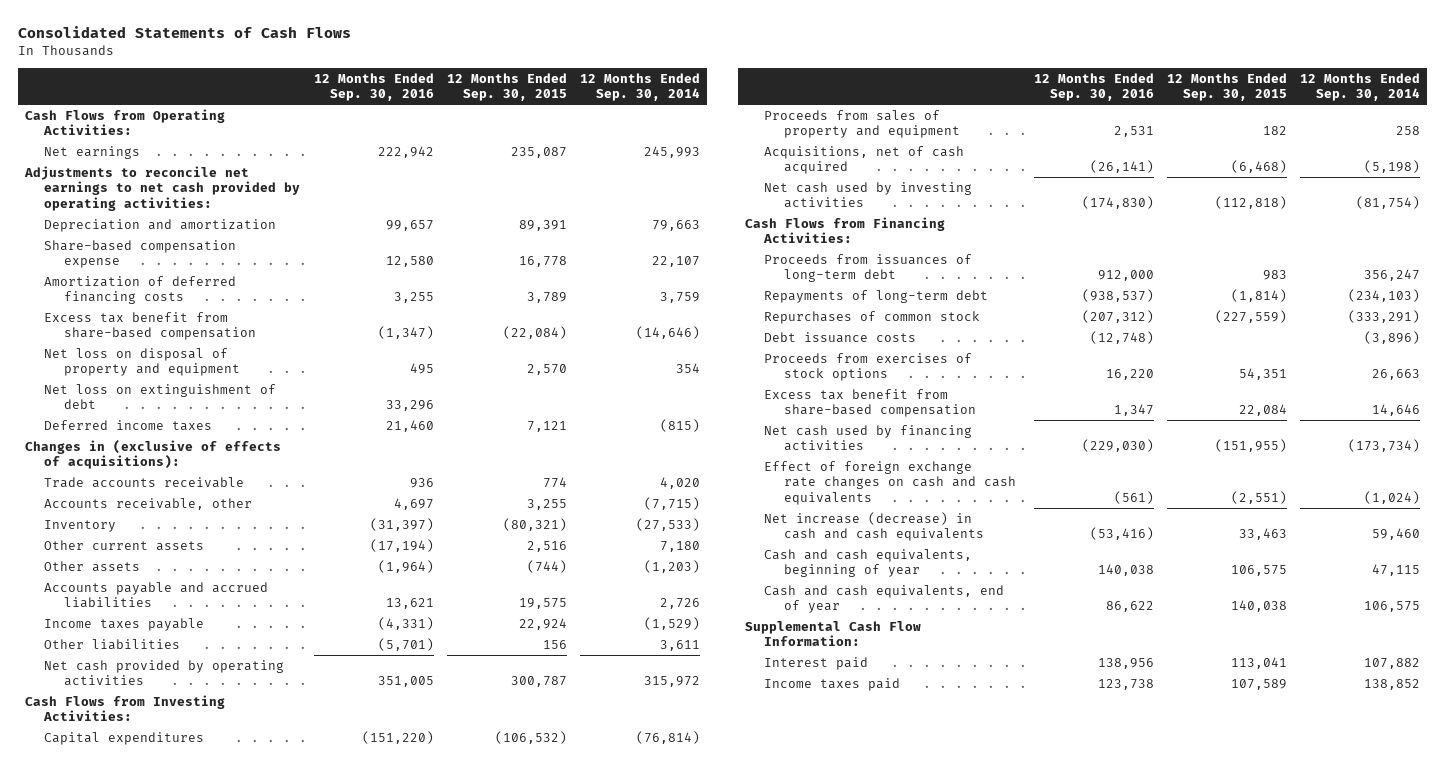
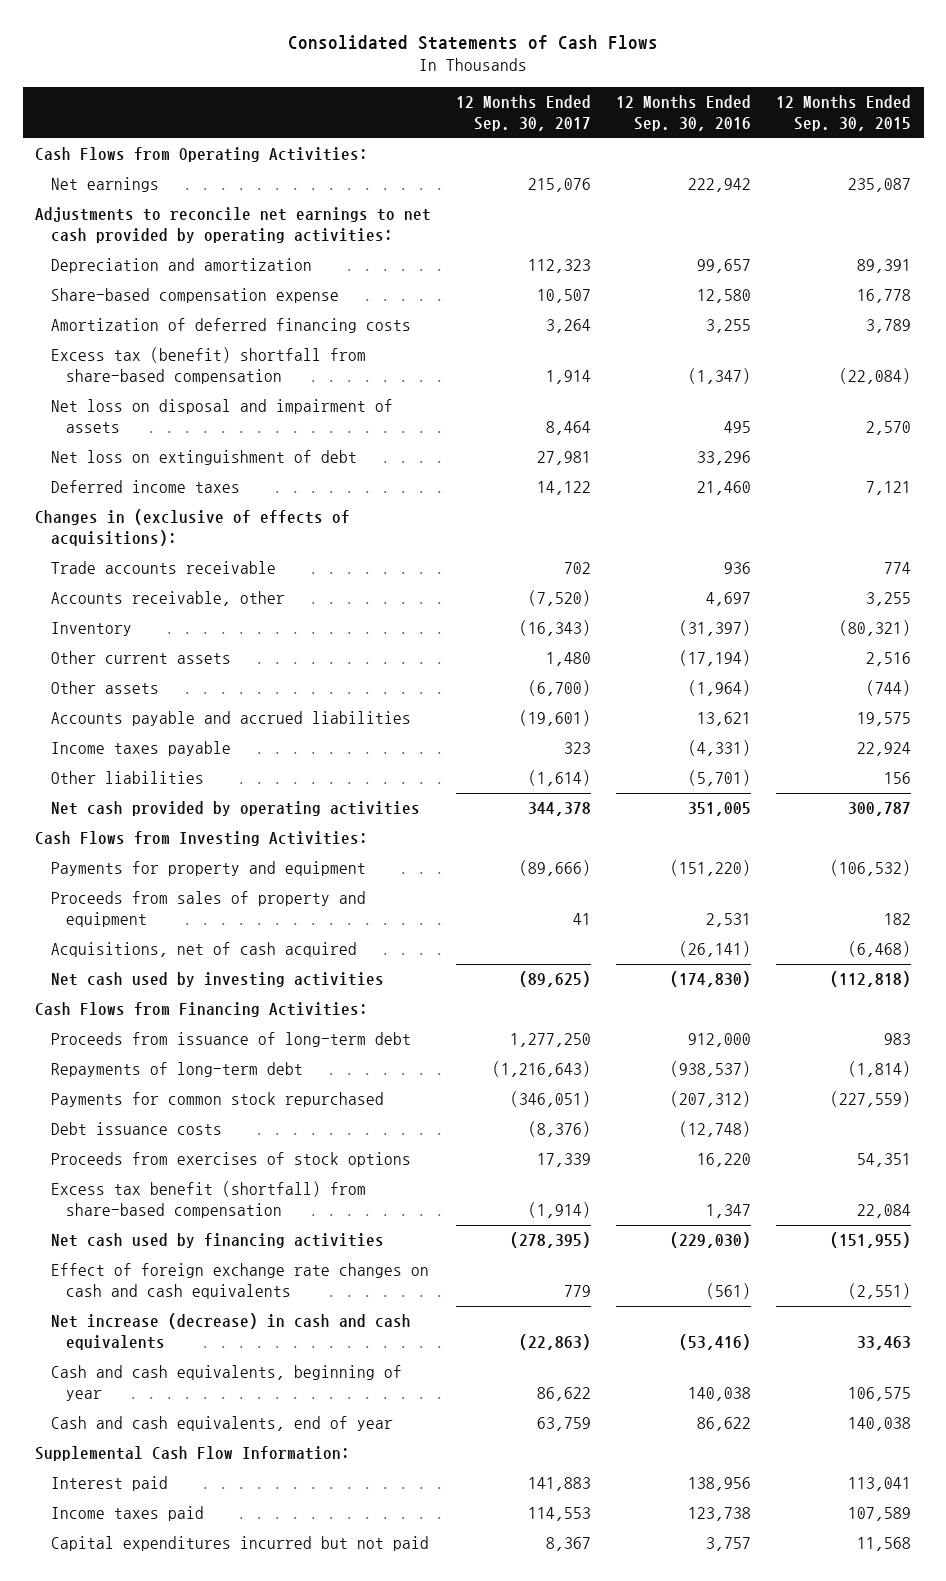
[580,72,701,101] 12 Months Ended Sep. 30, 2014 -> none
none -> [456,94,592,131] 12 Months Ended Sep. 30, 2017
[44,311,256,341] Excess tax benefit from share-based compensation -> [50,347,366,385] Excess tax (benefit) shortfall from share-based compensation
[44,347,240,377] Net loss on disposal of property and equipment -> [50,399,393,434] Net loss on disposal and impairment of assets
[44,731,205,745] Capital expenditures -> [50,861,366,877] Payments for property and equipment
[764,253,973,283] Proceeds from issuances of long-term debt -> [50,1032,411,1048] Proceeds from issuance of long-term debt
[764,310,981,324] Repurchases of common stock -> [50,1092,384,1108] Payments for common stock repurchased
[764,388,976,418] Excess tax benefit from share-based compensation -> [50,1181,366,1219] Excess tax benefit (shortfall) from share-based compensation
none -> [50,1536,429,1552] Capital expenditures incurred but not paid

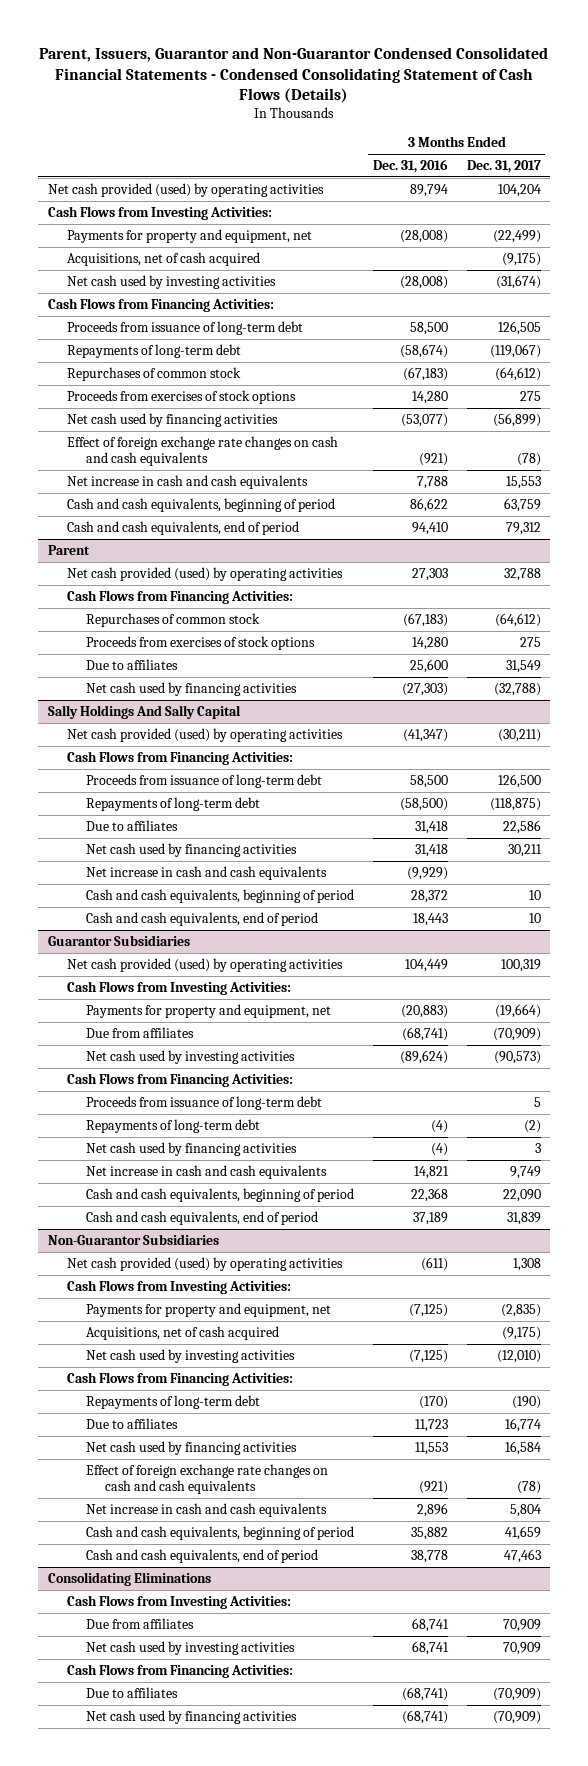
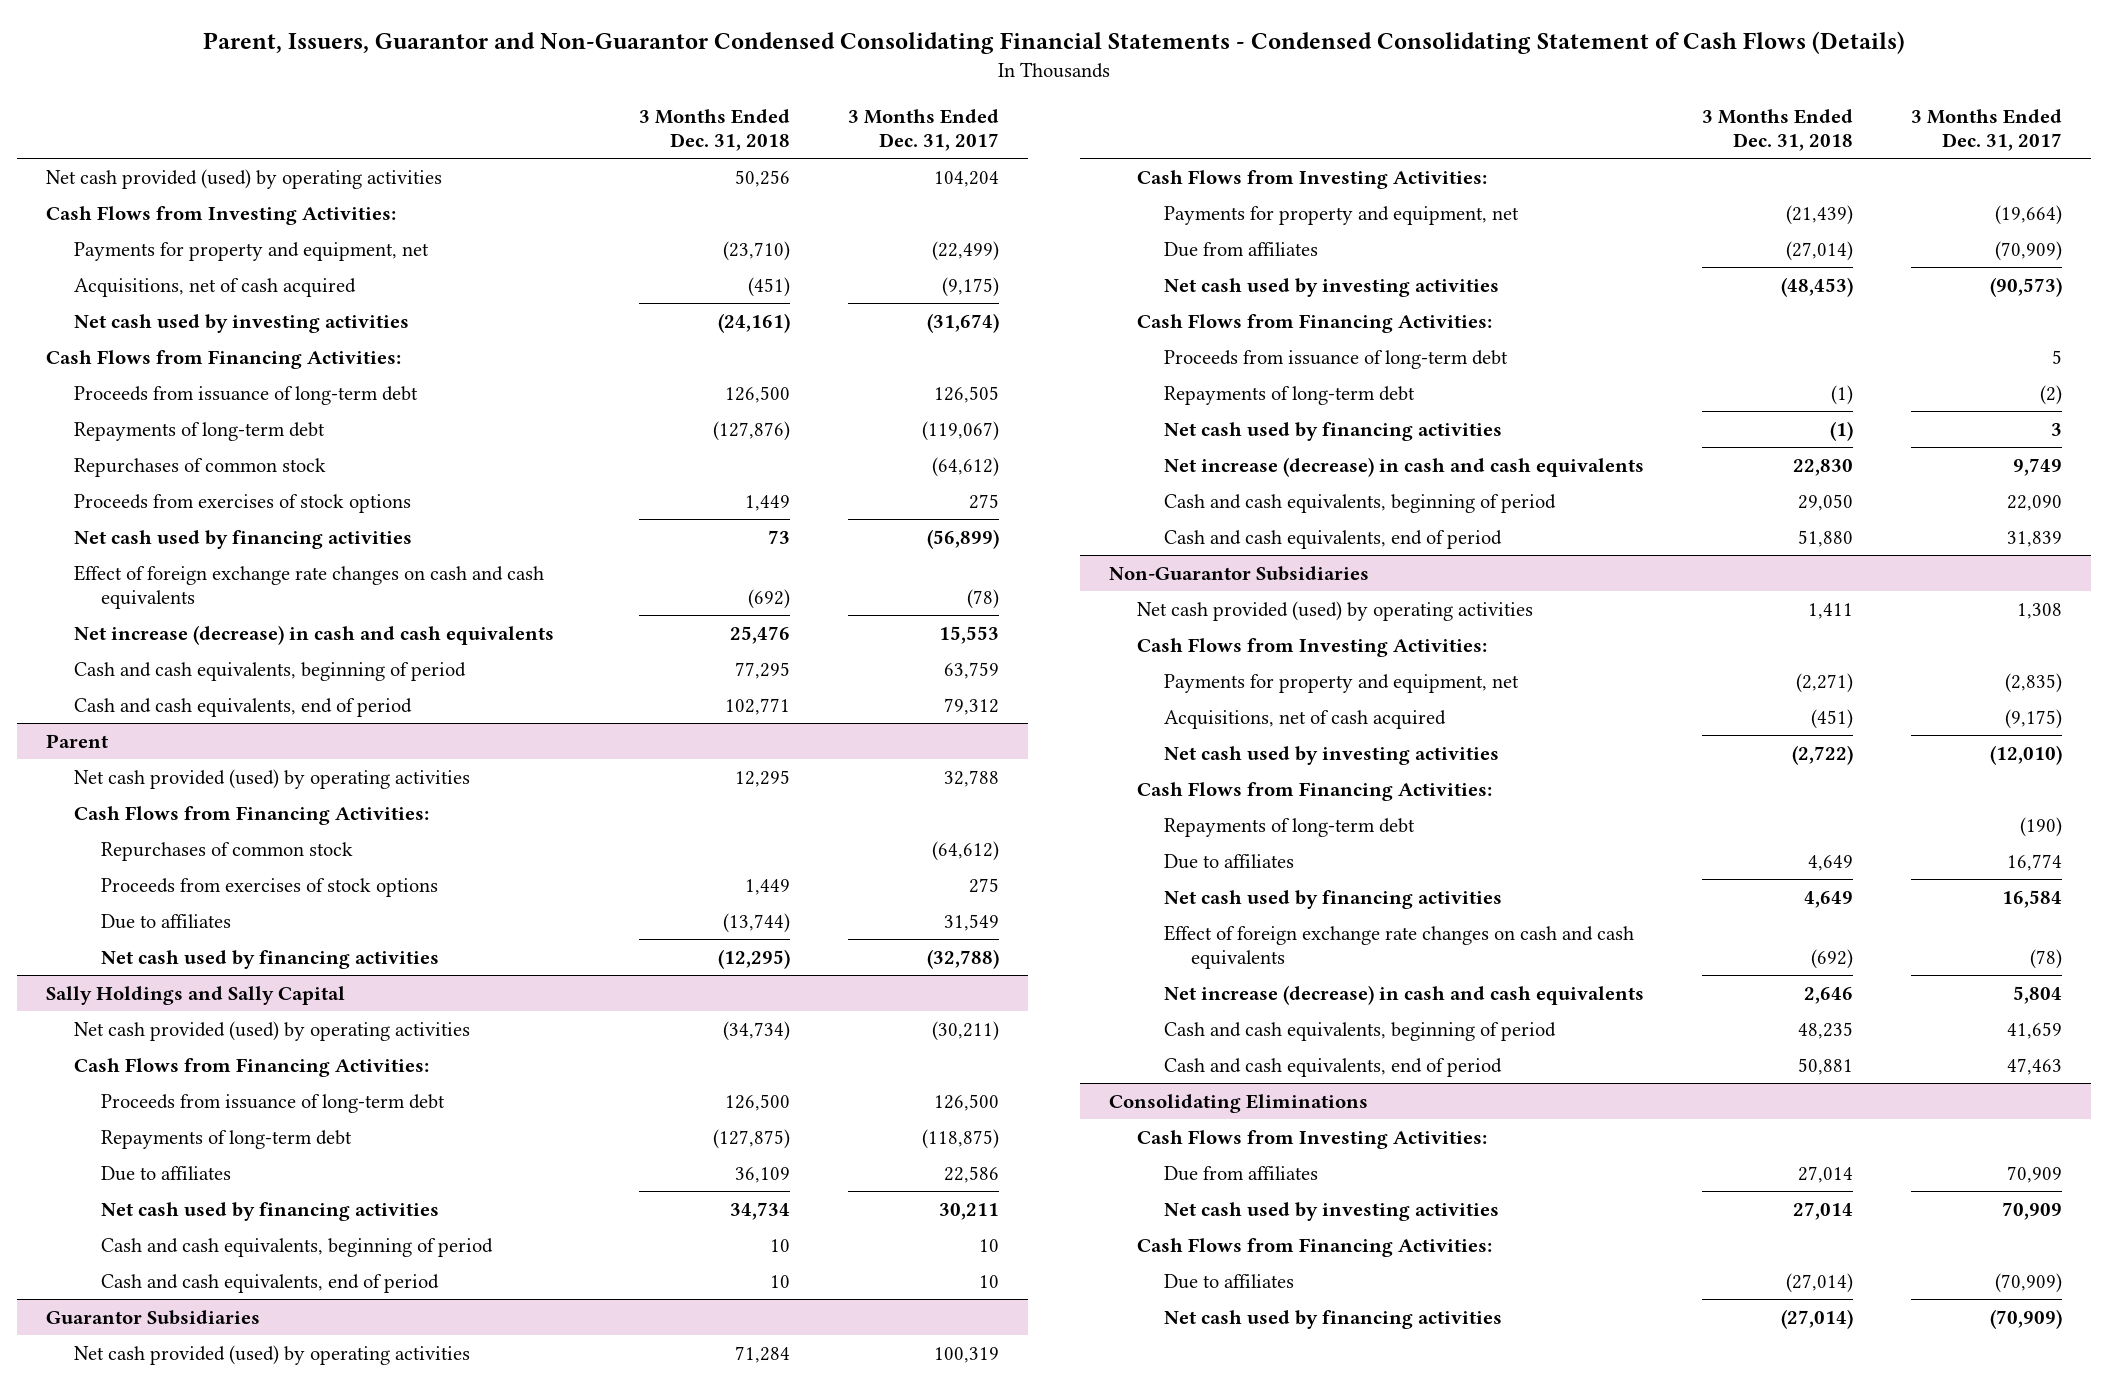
[39,46,549,104] Parent, Issuers, Guarantor and Non-Guarantor Condensed Consolidated Financial Statements - Condensed Consolidating Statement of Cash Flows (Details) -> [203,31,1906,55] Parent, Issuers, Guarantor and Non-Guarantor Condensed Consolidating Financial Statements - Condensed Consolidating Statement of Cash Flows (Details)
[372,159,448,174] Dec. 31, 2016 -> none
none -> [639,108,791,152] 3 Months Ended Dec. 31, 2018
[66,474,308,489] Net increase in cash and cash equivalents -> [73,624,554,645] Net increase (decrease) in cash and cash equivalents
[47,704,241,719] Sally Holdings And Sally Capital -> [46,985,346,1005] Sally Holdings and Sally Capital
[85,865,327,880] Net increase in cash and cash equivalents -> none
[85,1164,327,1179] Net increase in cash and cash equivalents -> [1163,456,1644,477] Net increase (decrease) in cash and cash equivalents
[85,1502,327,1517] Net increase in cash and cash equivalents -> [1163,984,1644,1005] Net increase (decrease) in cash and cash equivalents

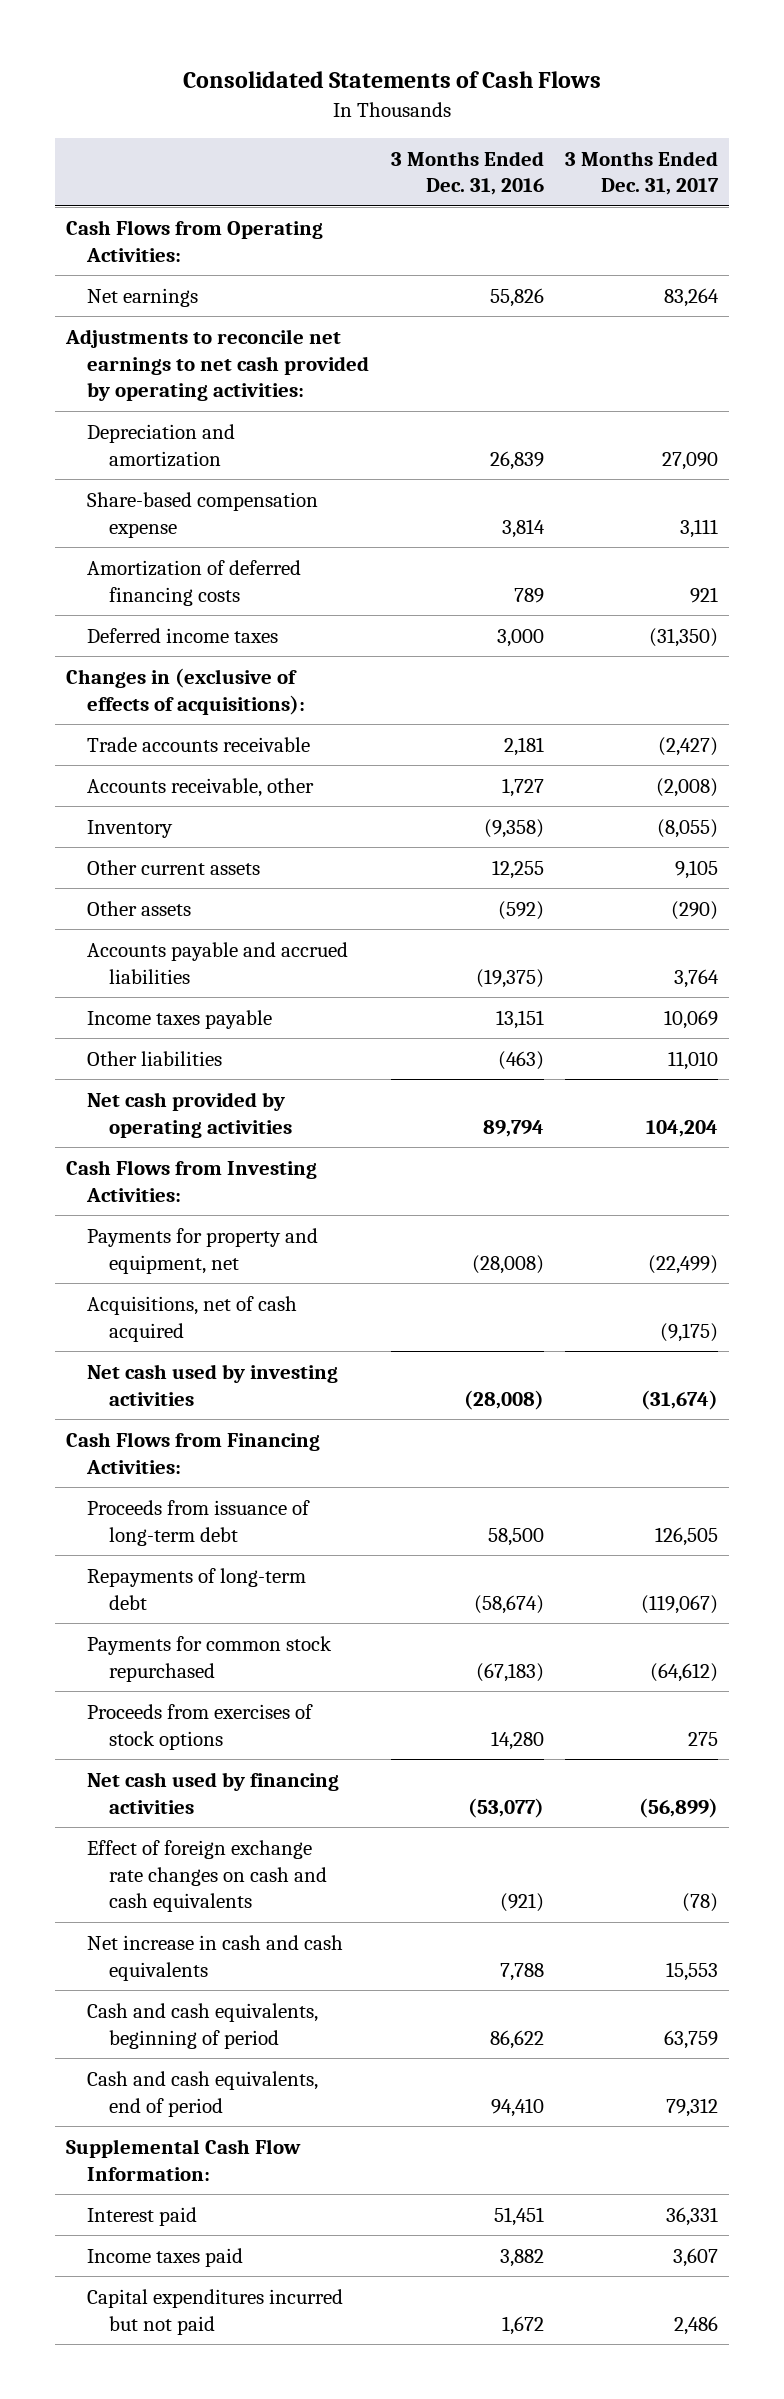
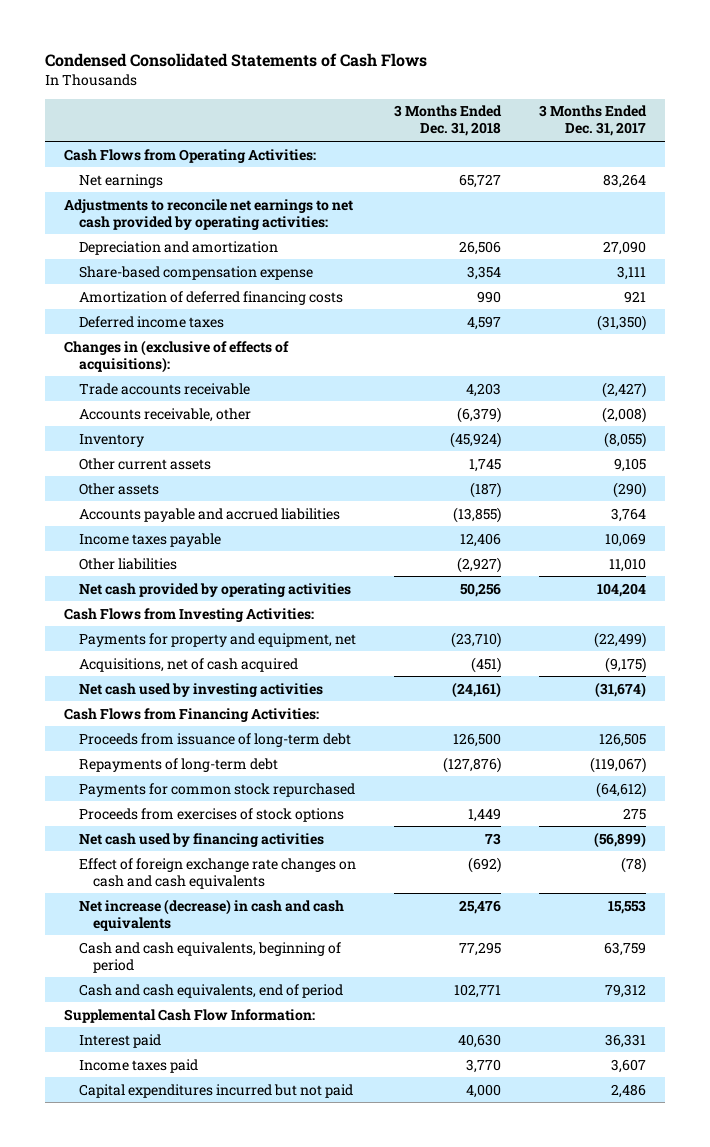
[183,71,602,89] Consolidated Statements of Cash Flows -> [44,53,427,68] Condensed Consolidated Statements of Cash Flows
[390,150,544,196] 3 Months Ended Dec. 31, 2016 -> none
none -> [393,105,502,137] 3 Months Ended Dec. 31, 2018
[87,1934,344,1981] Net increase in cash and cash equivalents -> [78,898,344,931] Net increase (decrease) in cash and cash equivalents

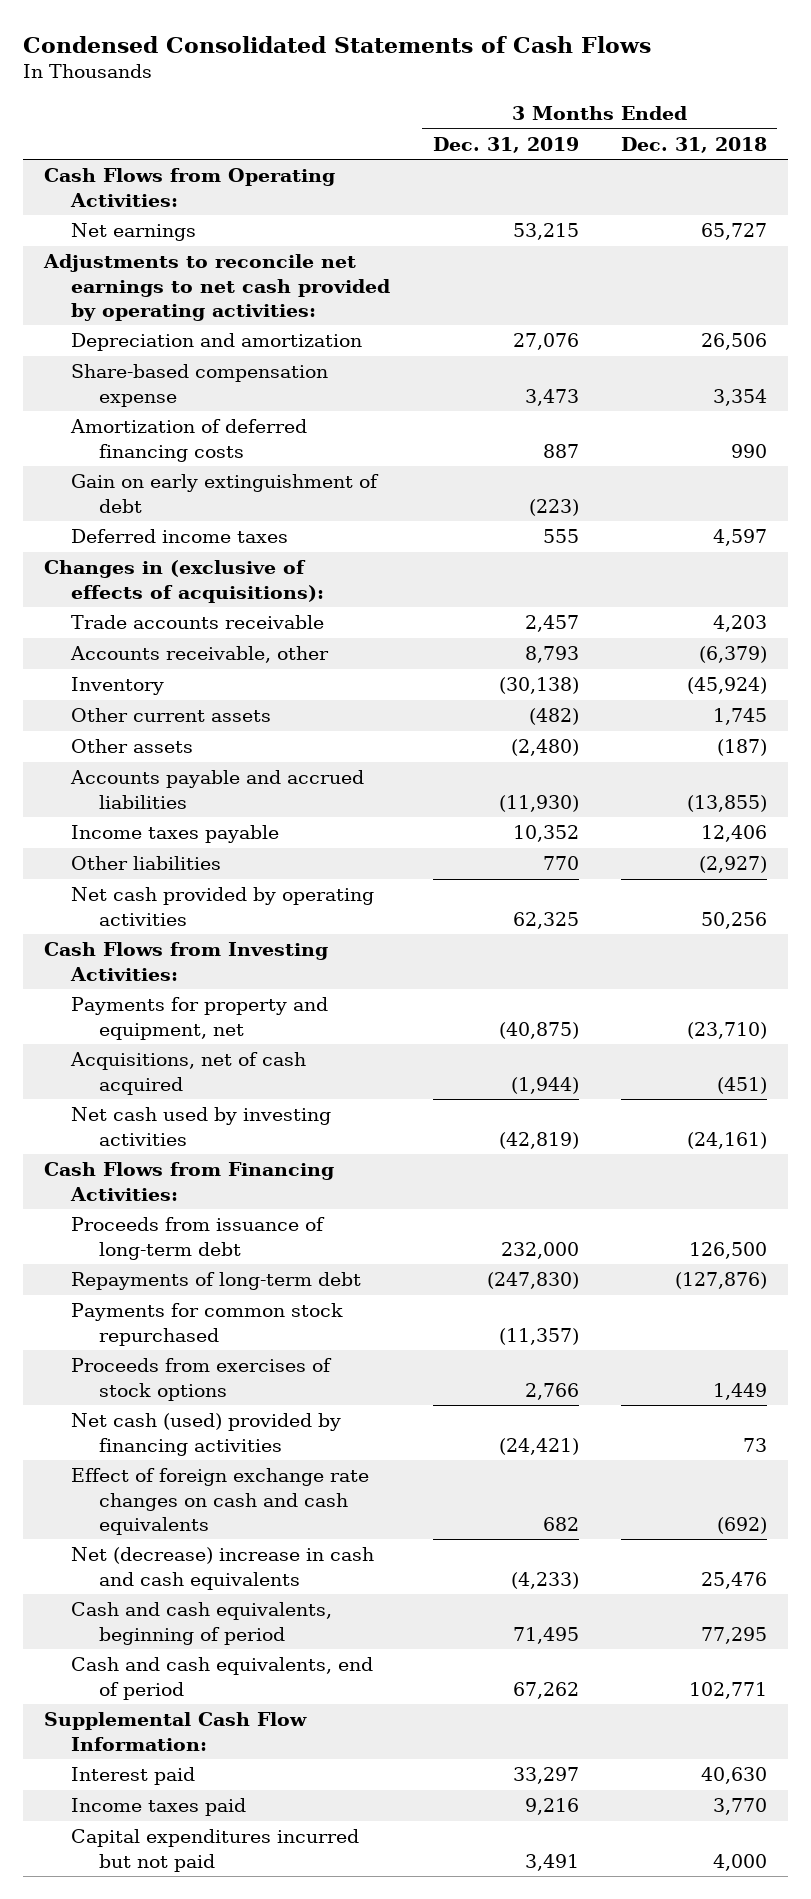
[539,105,648,137] 3 Months Ended Dec. 31, 2017 -> none
none -> [432,136,579,153] Dec. 31, 2019
none -> [71,474,380,513] Gain on early extinguishment of debt
[78,832,324,847] Net cash used by financing activities -> [71,1413,342,1456] Net cash (used) provided by financing activities
[78,898,344,931] Net increase (decrease) in cash and cash equivalents -> [71,1547,375,1590] Net (decrease) increase in cash and cash equivalents

